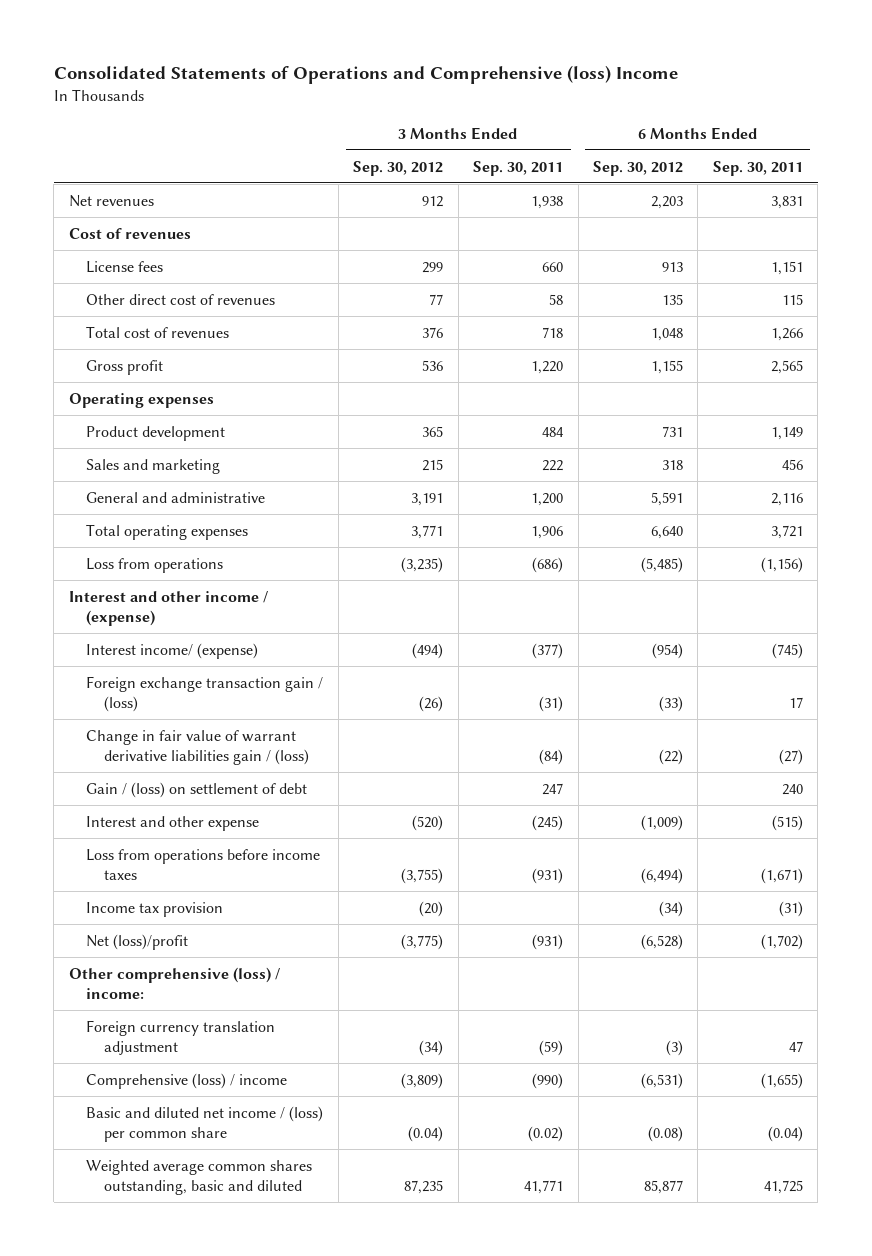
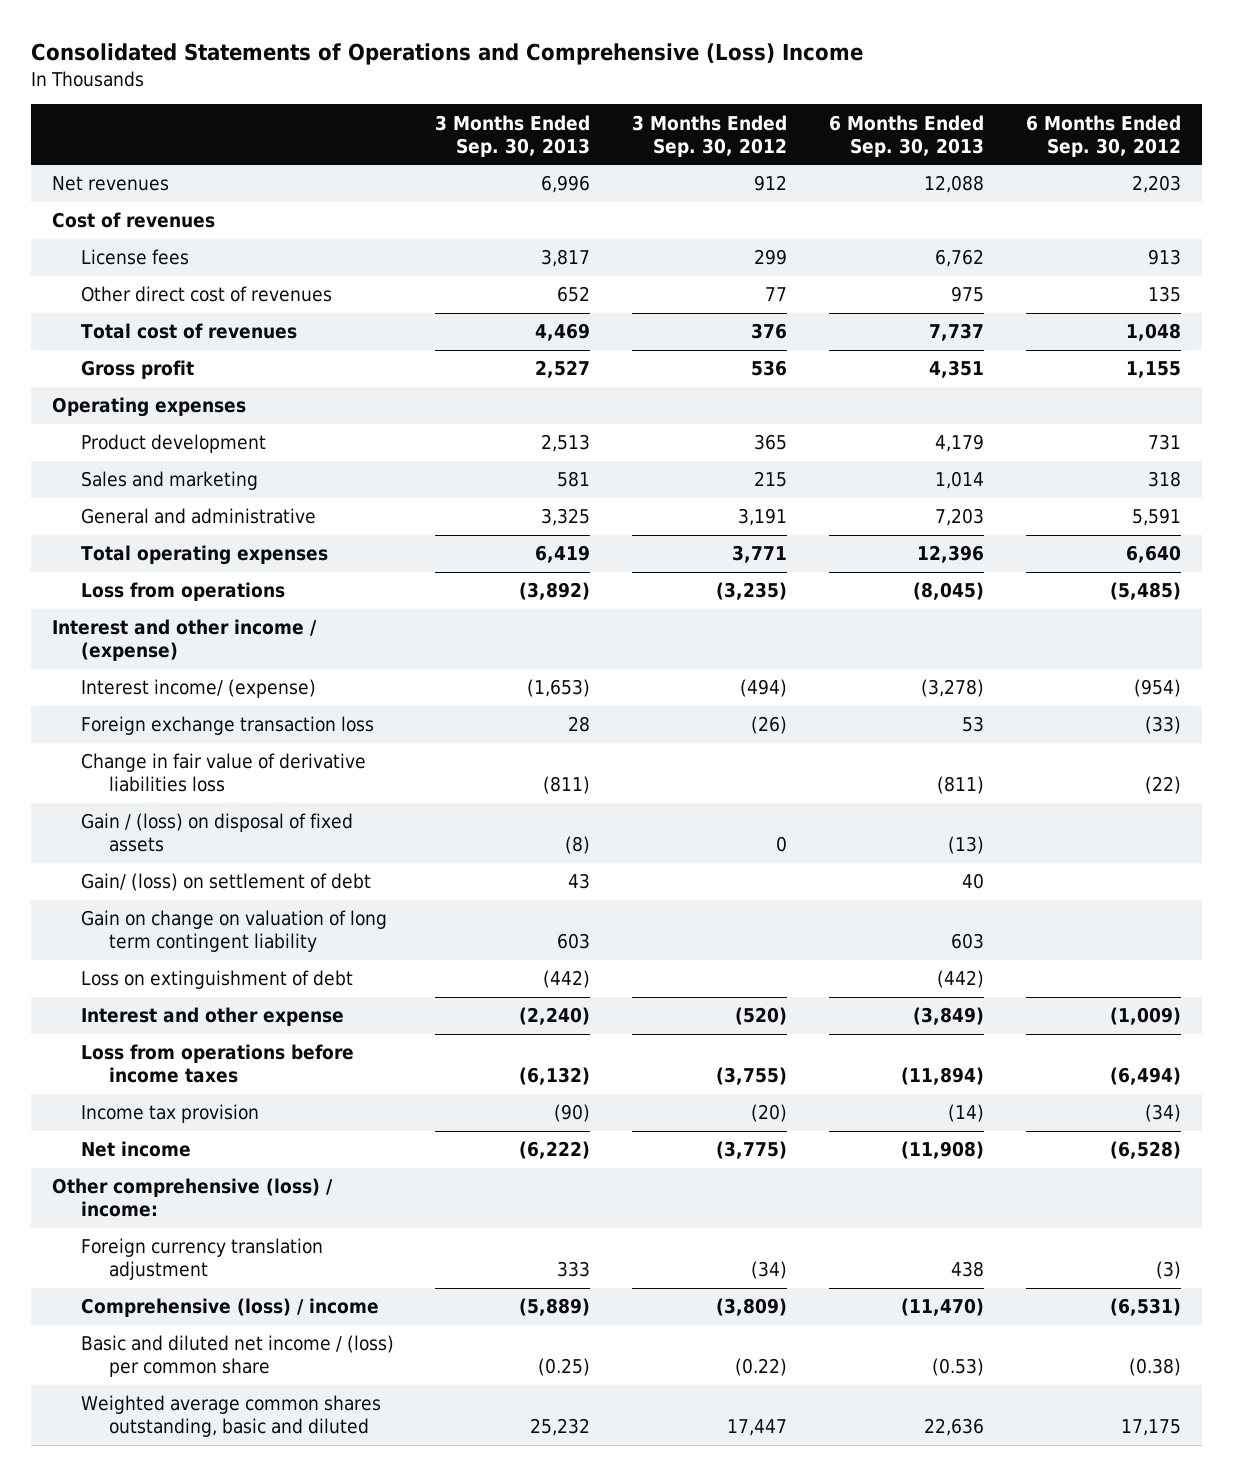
[53,65,678,85] Consolidated Statements of Operations and Comprehensive (loss) Income -> [31,43,864,66] Consolidated Statements of Operations and Comprehensive (Loss) Income
[473,160,564,176] Sep. 30, 2011 -> none
[712,160,803,176] Sep. 30, 2011 -> none
none -> [435,114,591,157] 3 Months Ended Sep. 30, 2013
none -> [829,114,985,157] 6 Months Ended Sep. 30, 2013
[86,675,324,713] Foreign exchange transaction gain / (loss) -> [80,716,374,736] Foreign exchange transaction loss
[86,729,309,766] Change in fair value of warrant derivative liabilities gain / (loss) -> [80,753,366,793] Change in fair value of derivative liabilities loss
none -> [80,813,353,853] Gain / (loss) on disposal of fixed assets
[86,781,308,798] Gain / (loss) on settlement of debt -> [80,873,371,892] Gain/ (loss) on settlement of debt
none -> [80,910,387,953] Gain on change on valuation of long term contingent liability
none -> [80,970,353,990] Loss on extinguishment of debt
[86,933,189,950] Net (loss)/profit -> [80,1141,191,1158] Net income
[408,1126,444,1143] (0.04) -> [735,1358,788,1377] (0.22)
[647,1126,683,1143] (0.08) -> [1128,1358,1181,1377] (0.38)
[404,1180,444,1195] 87,235 -> [727,1419,788,1437] 17,447
[643,1180,683,1195] 85,877 -> [1120,1419,1181,1437] 17,175

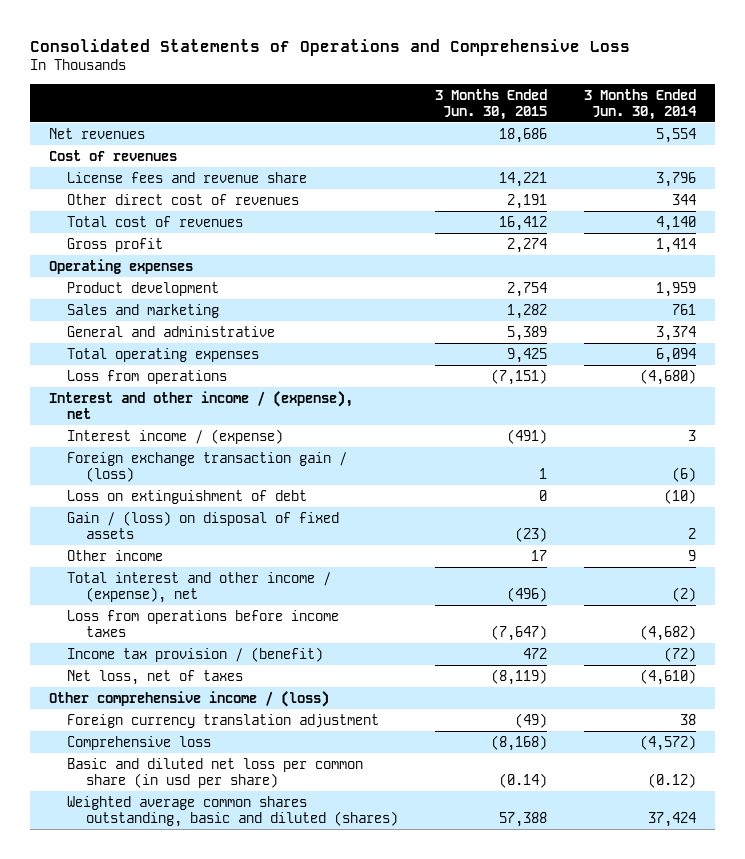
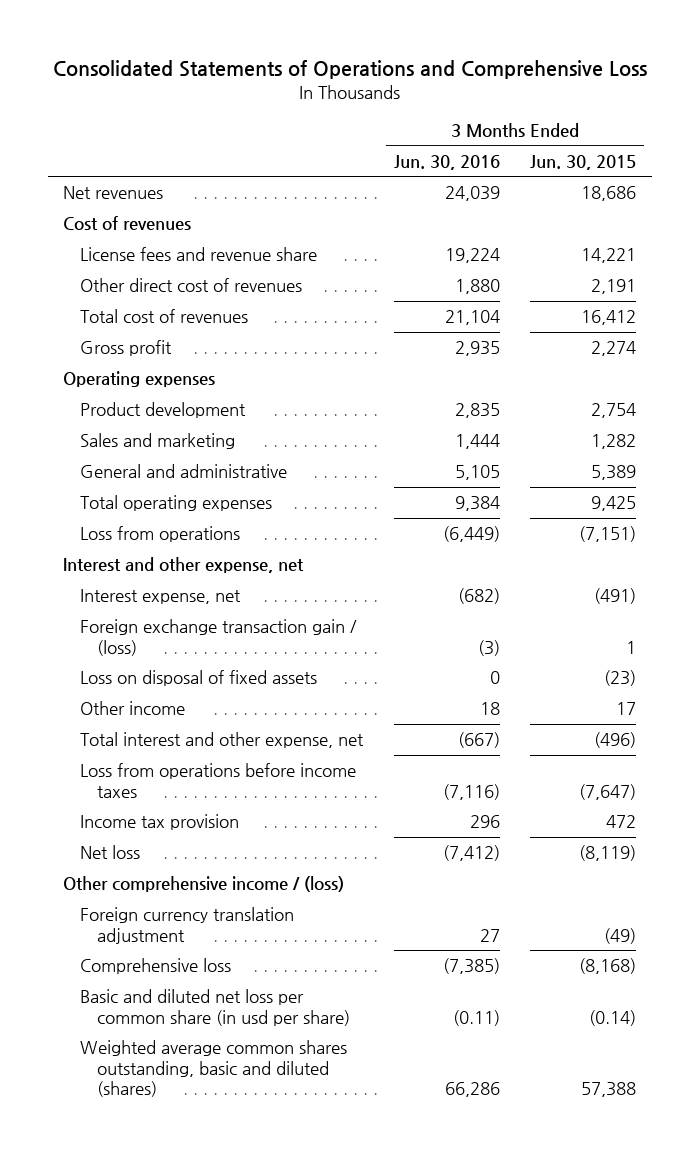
[583,88,697,120] 3 Months Ended Jun. 30, 2014 -> none
none -> [393,154,500,170] Jun. 30, 2016
[49,390,354,419] Interest and other income / (expense), net -> [63,557,305,574] Interest and other expense, net
[67,428,284,444] Interest income / (expense) -> [80,589,242,605] Interest expense, net
[67,489,308,504] Loss on extinguishment of debt -> none
[67,510,340,539] Gain / (loss) on disposal of fixed assets -> [80,670,318,687] Loss on disposal of fixed assets
[67,571,332,603] Total interest and other income / (expense), net -> [80,732,365,749] Total interest and other expense, net
[67,646,324,662] Income tax provision / (benefit) -> [80,814,240,831] Income tax provision
[67,669,244,685] Net loss, net of taxes -> [80,845,141,860] Net loss

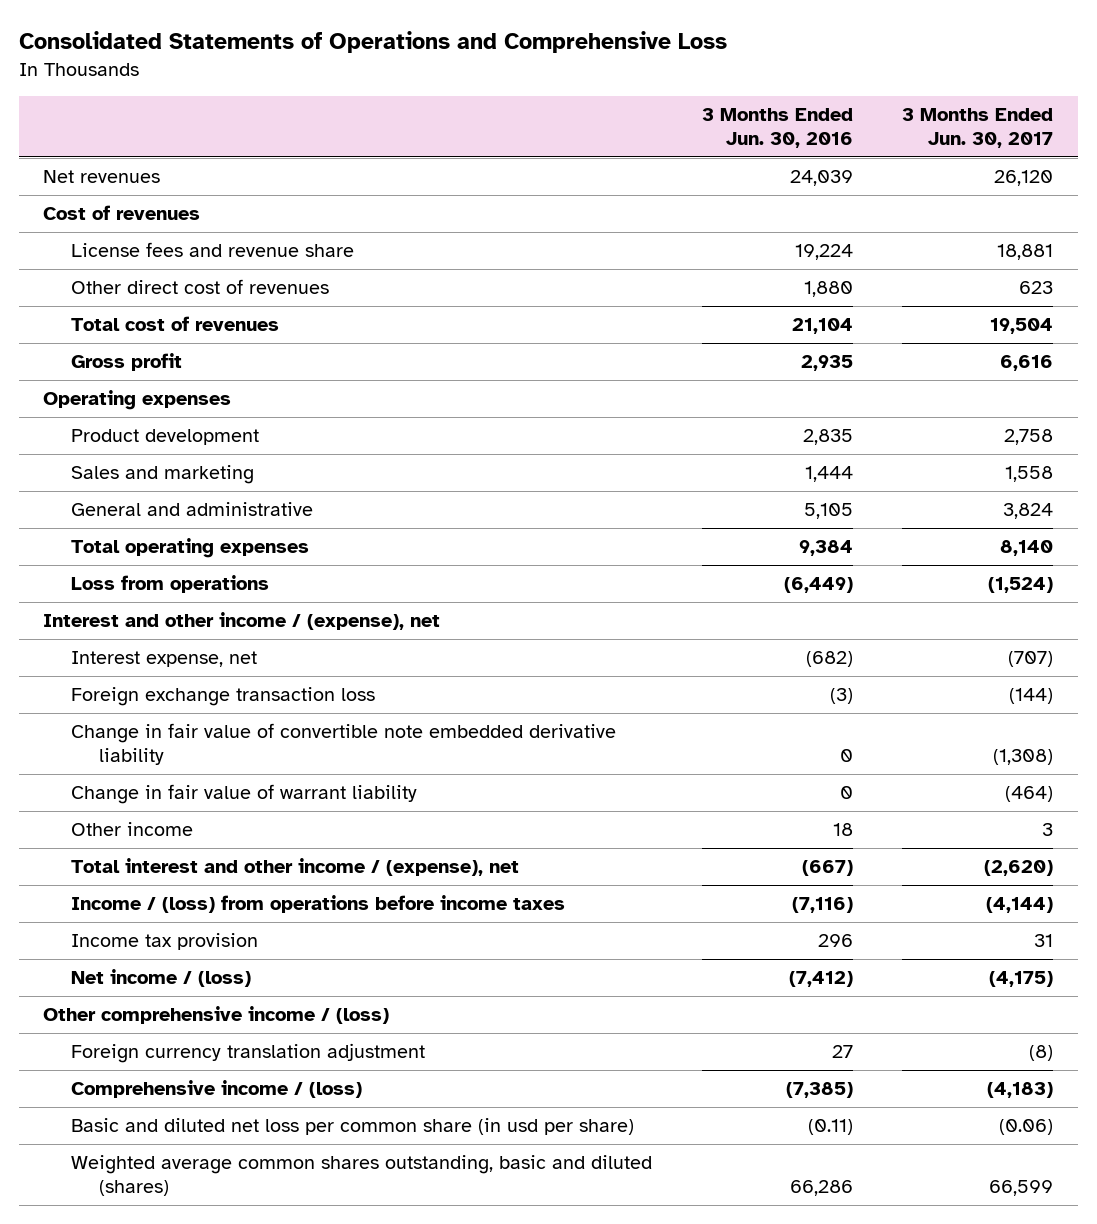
[530,154,637,170] Jun. 30, 2015 -> none
none -> [902,108,1054,148] 3 Months Ended Jun. 30, 2017
[63,557,305,574] Interest and other expense, net -> [43,612,441,631] Interest and other income / (expense), net
[80,670,318,687] Loss on disposal of fixed assets -> none
[80,619,358,656] Foreign exchange transaction gain / (loss) -> [71,687,376,707] Foreign exchange transaction loss
none -> [71,723,617,766] Change in fair value of convertible note embedded derivative liability
none -> [71,784,418,805] Change in fair value of warrant liability
[80,732,365,749] Total interest and other expense, net -> [71,858,520,877] Total interest and other income / (expense), net
[80,763,357,798] Loss from operations before income taxes -> [71,895,566,914] Income / (loss) from operations before income taxes
[80,845,141,860] Net loss -> [71,969,252,988] Net income / (loss)
[80,958,232,975] Comprehensive loss -> [71,1080,363,1099] Comprehensive income / (loss)

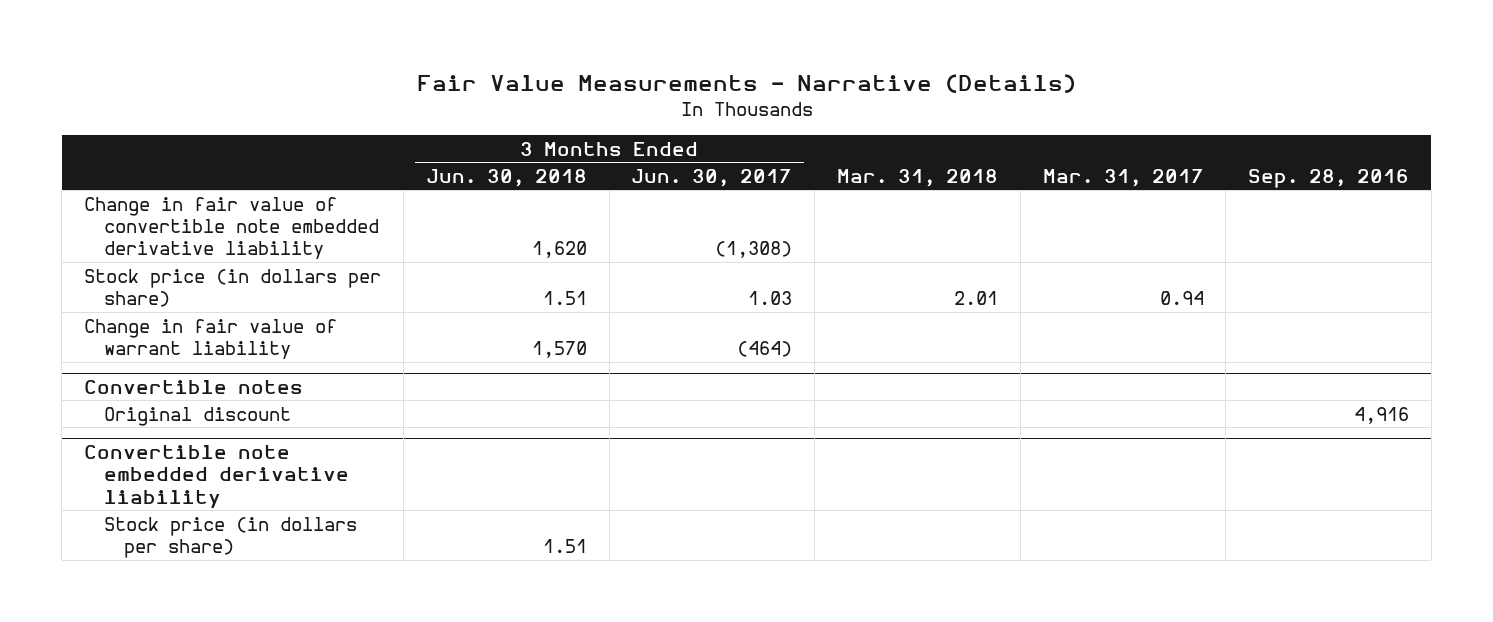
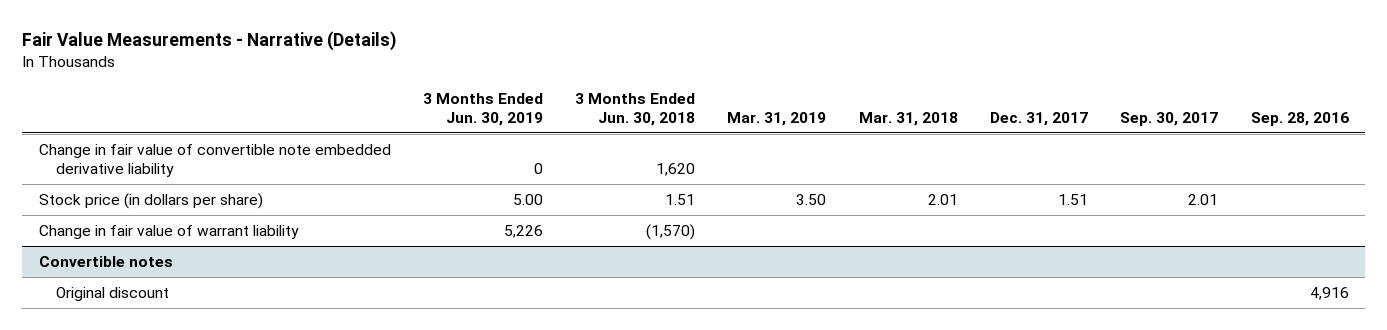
[631,168,793,187] Jun. 30, 2017 -> none
[1042,168,1204,187] Mar. 31, 2017 -> none
none -> [422,92,543,126] 3 Months Ended Jun. 30, 2019
none -> [727,111,827,126] Mar. 31, 2019
none -> [989,111,1088,126] Dec. 31, 2017
none -> [1120,111,1219,126] Sep. 30, 2017
[531,341,587,359] 1,570 -> [646,224,696,241] (1,570)
[84,444,349,508] Convertible note embedded derivative liability -> none
[103,516,357,559] Stock price (in dollars per share) -> none

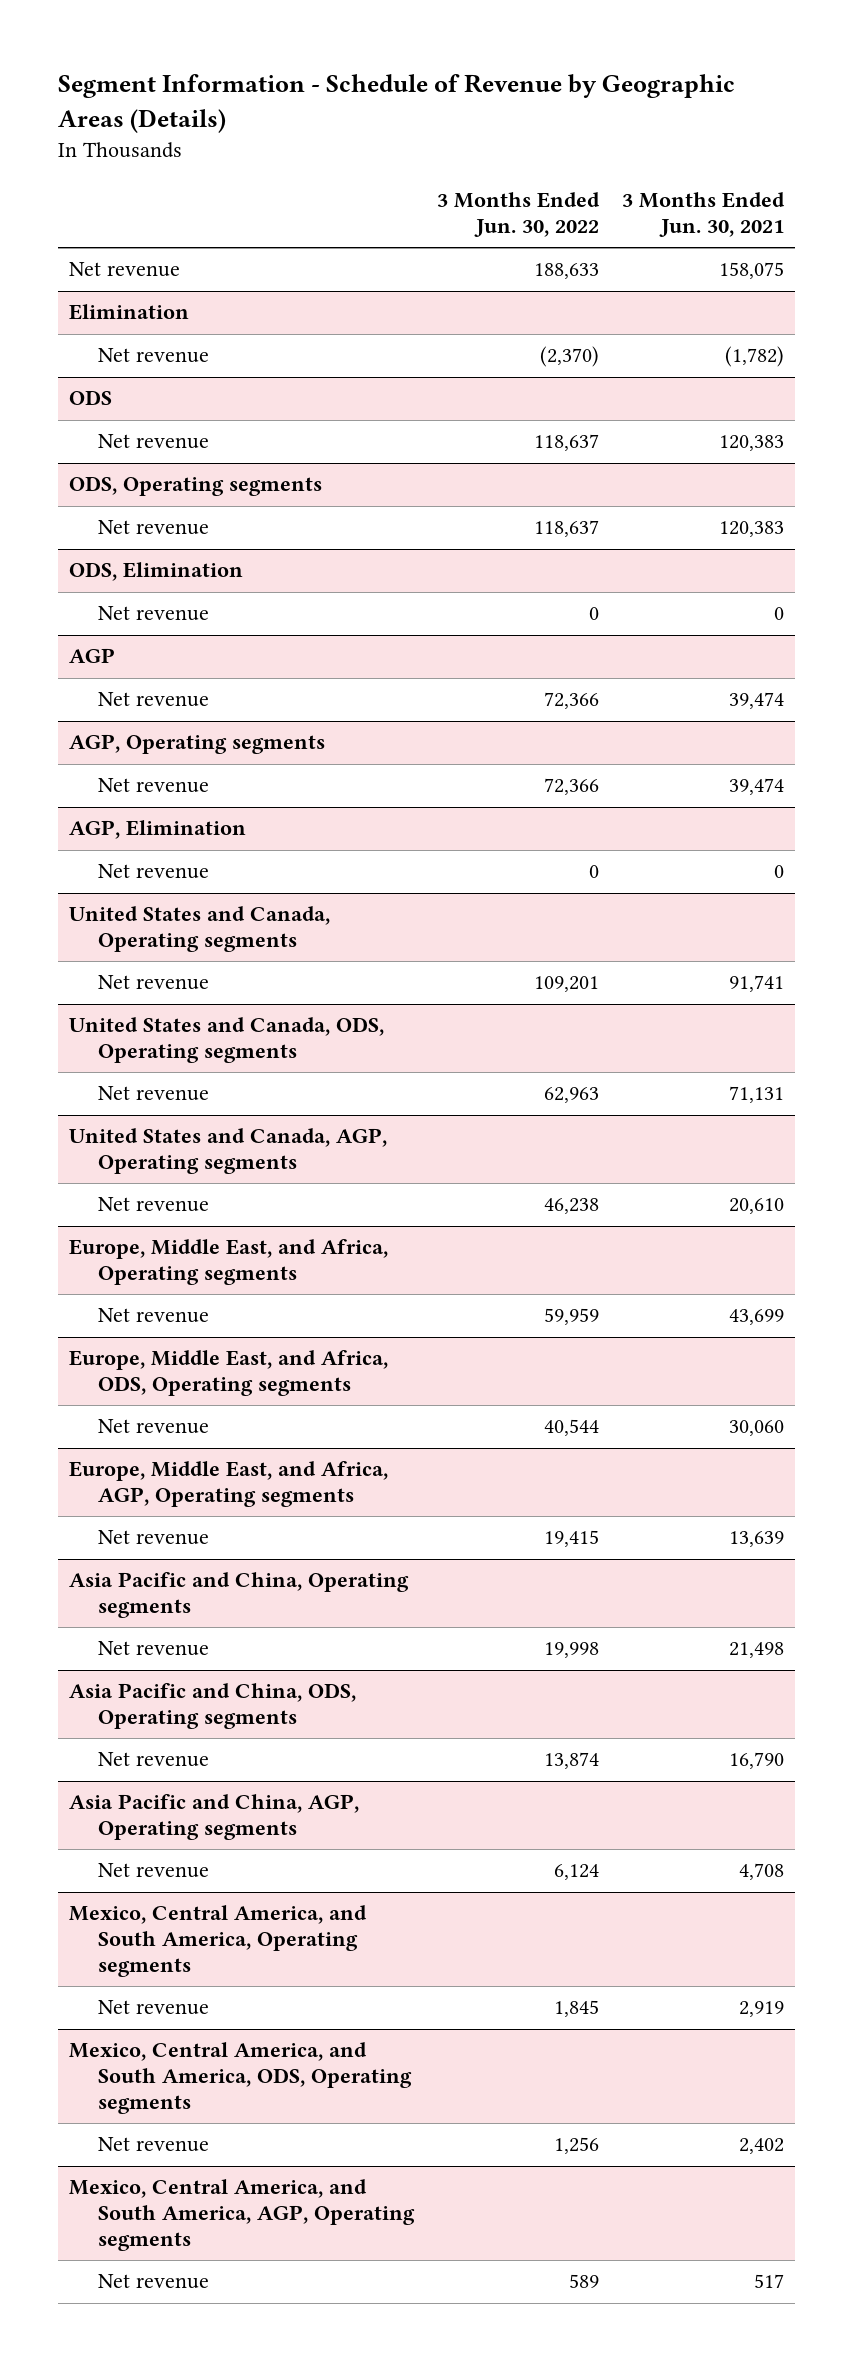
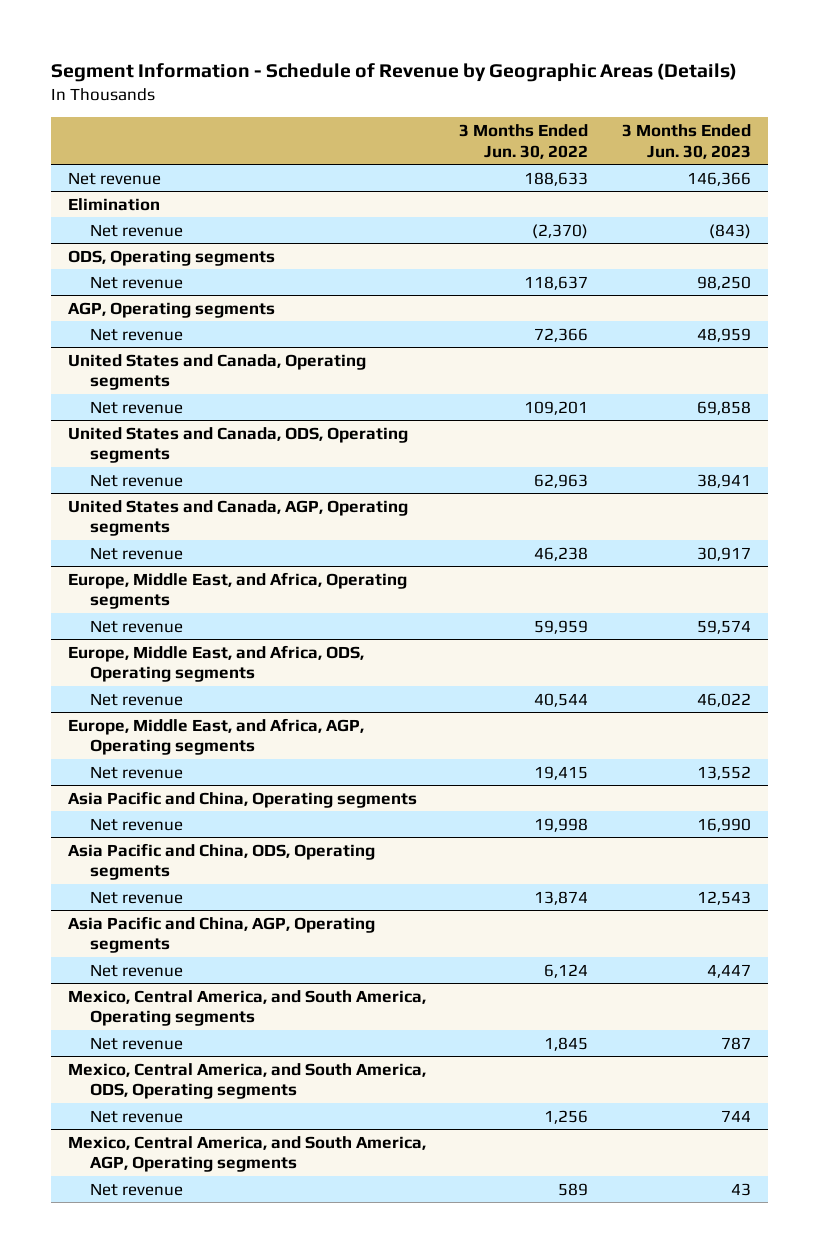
[621,192,785,238] 3 Months Ended Jun. 30, 2021 -> none
none -> [622,123,752,159] 3 Months Ended Jun. 30, 2023
[69,390,113,406] ODS -> none
[98,434,210,450] Net revenue -> none
[69,562,244,582] ODS, Elimination -> none
[98,606,210,622] Net revenue -> none
[69,648,116,664] AGP -> none
[98,692,210,708] Net revenue -> none
[69,820,247,840] AGP, Elimination -> none
[98,864,210,880] Net revenue -> none

